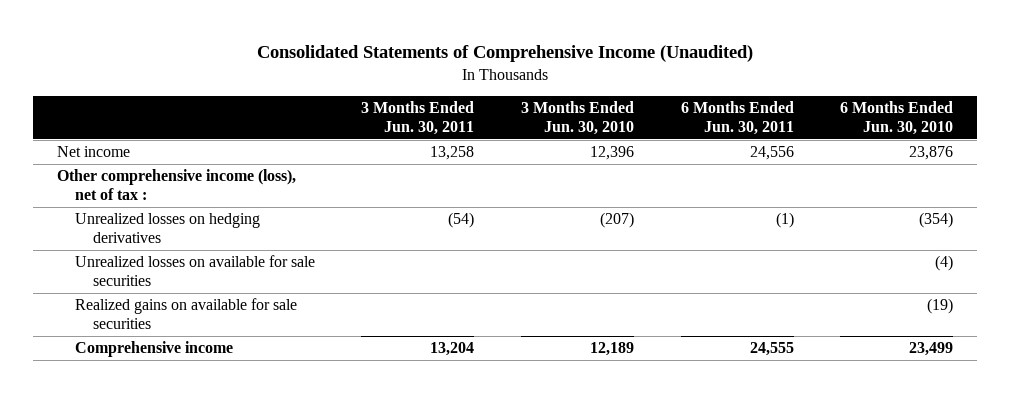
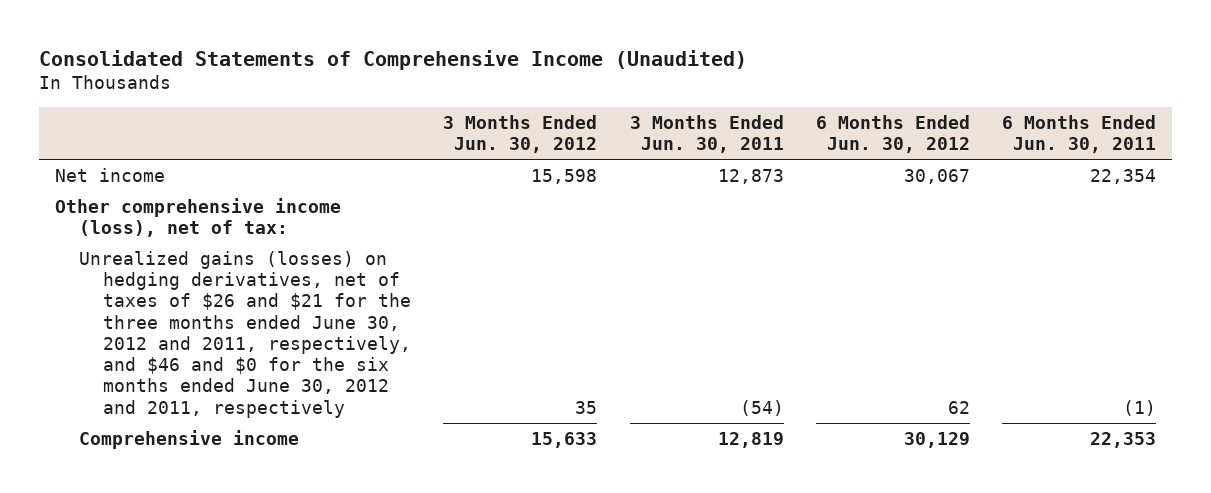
[520,101,634,135] 3 Months Ended Jun. 30, 2010 -> none
[840,101,954,135] 6 Months Ended Jun. 30, 2010 -> none
none -> [443,114,598,154] 3 Months Ended Jun. 30, 2012
none -> [816,114,971,154] 6 Months Ended Jun. 30, 2012
[74,255,315,286] Unrealized losses on available for sale securities -> none
[74,298,297,329] Realized gains on available for sale securities -> none
[430,146,475,161] 13,258 -> [717,169,784,185] 12,873
[749,146,794,161] 24,556 -> [1090,169,1157,185] 22,354
[56,169,296,200] Other comprehensive income (loss), net of tax : -> [54,198,341,238] Other comprehensive income (loss), net of tax:
[74,213,260,243] Unrealized losses on hedging derivatives -> [78,251,412,418] Unrealized gains (losses) on hedging derivatives, net of taxes of $26 and $21 for the three months ended June 30, 2012 and 2011, respectively, and $46 and $0 for the six months ended June 30, 2012 and 2011, respectively
[430,342,475,357] 13,204 -> [717,432,784,449] 12,819
[749,342,794,357] 24,555 -> [1090,432,1157,449] 22,353

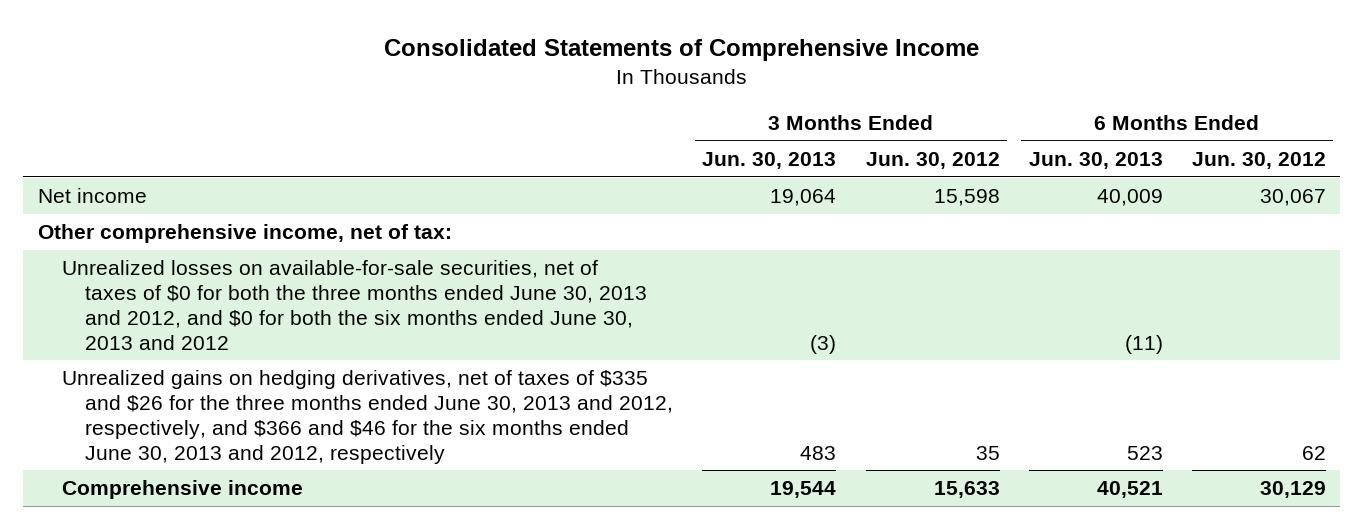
[38,49,747,70] Consolidated Statements of Comprehensive Income (Unaudited) -> [383,38,979,61] Consolidated Statements of Comprehensive Income
[629,114,784,154] 3 Months Ended Jun. 30, 2011 -> none
[1002,114,1157,154] 6 Months Ended Jun. 30, 2011 -> none
none -> [702,151,837,169] Jun. 30, 2013
none -> [1028,151,1163,169] Jun. 30, 2013
[54,198,341,238] Other comprehensive income (loss), net of tax: -> [37,224,452,244] Other comprehensive income, net of tax:
none -> [61,260,648,350] Unrealized losses on available-for-sale securities, net of taxes of $0 for both the three months ended June 30, 2013 and 2012, and $0 for both the six months ended June 30, 2013 and 2012
[78,251,412,418] Unrealized gains (losses) on hedging derivatives, net of taxes of $26 and $21 for the three months ended June 30, 2012 and 2011, respectively, and $46 and $0 for the six months ended June 30, 2012 and 2011, respectively -> [61,370,674,464] Unrealized gains on hedging derivatives, net of taxes of $335 and $26 for the three months ended June 30, 2013 and 2012, respectively, and $366 and $46 for the six months ended June 30, 2013 and 2012, respectively

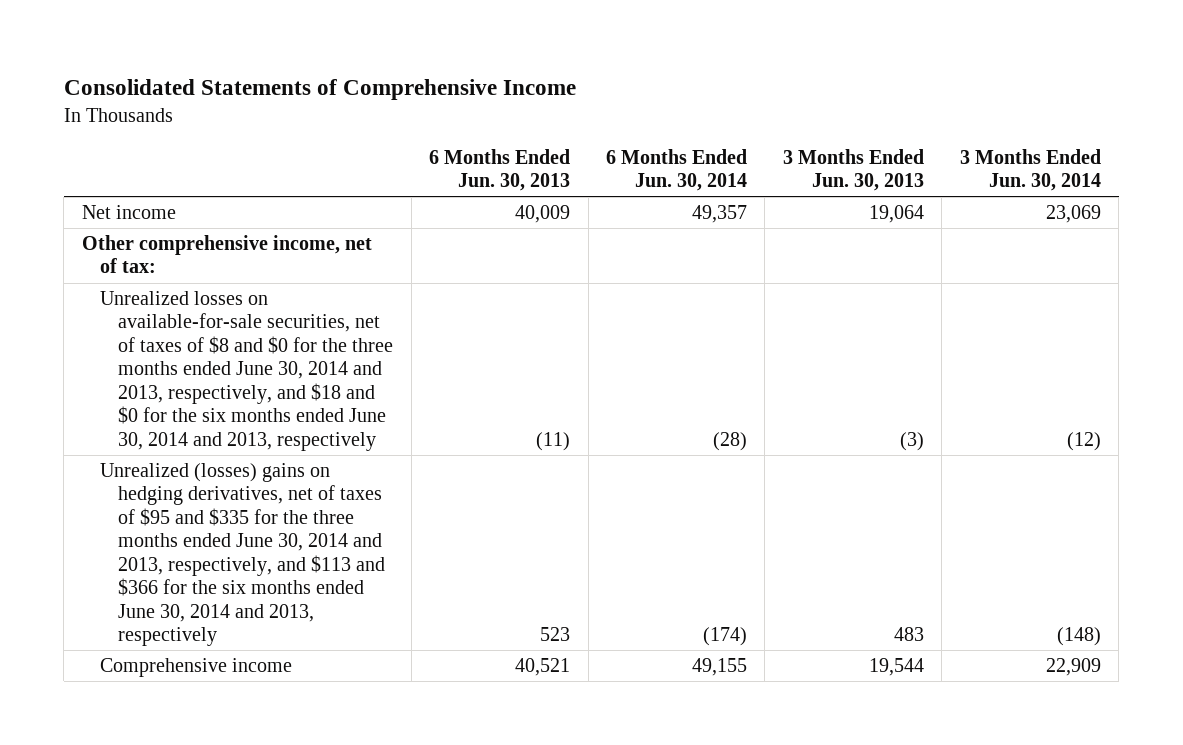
[865,151,1000,169] Jun. 30, 2012 -> none
[1191,151,1326,169] Jun. 30, 2012 -> none
none -> [606,148,748,192] 6 Months Ended Jun. 30, 2014
none -> [959,148,1101,192] 3 Months Ended Jun. 30, 2014
[61,260,648,350] Unrealized losses on available-for-sale securities, net of taxes of $0 for both the three months ended June 30, 2013 and 2012, and $0 for both the six months ended June 30, 2013 and 2012 -> [99,291,394,451] Unrealized losses on available-for-sale securities, net of taxes of $8 and $0 for the three months ended June 30, 2014 and 2013, respectively, and $18 and $0 for the six months ended June 30, 2014 and 2013, respectively
[61,370,674,464] Unrealized gains on hedging derivatives, net of taxes of $335 and $26 for the three months ended June 30, 2013 and 2012, respectively, and $366 and $46 for the six months ended June 30, 2013 and 2012, respectively -> [99,463,386,647] Unrealized (losses) gains on hedging derivatives, net of taxes of $95 and $335 for the three months ended June 30, 2014 and 2013, respectively, and $113 and $366 for the six months ended June 30, 2014 and 2013, respectively

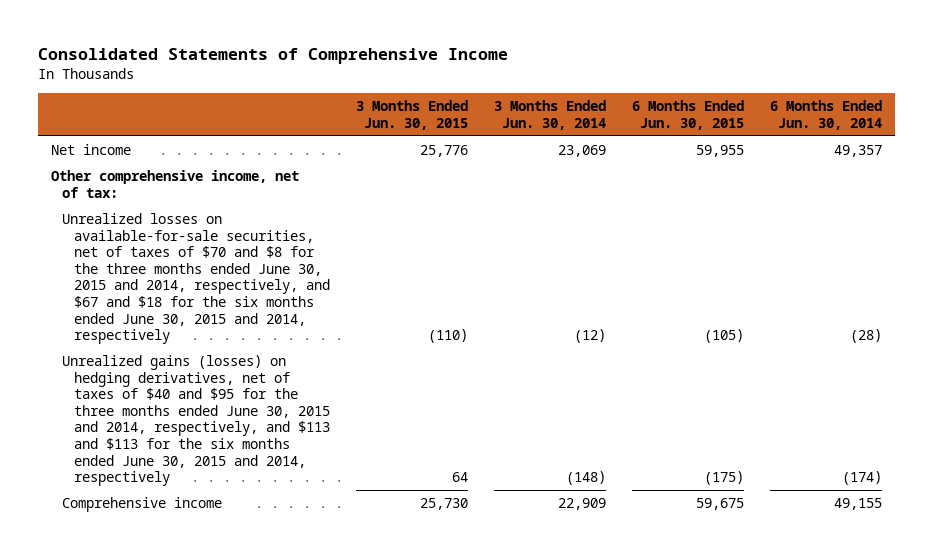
[429,148,571,192] 6 Months Ended Jun. 30, 2013 -> none
[782,148,924,192] 3 Months Ended Jun. 30, 2013 -> none
none -> [355,100,468,130] 3 Months Ended Jun. 30, 2015
none -> [632,100,745,130] 6 Months Ended Jun. 30, 2015
[99,291,394,451] Unrealized losses on available-for-sale securities, net of taxes of $8 and $0 for the three months ended June 30, 2014 and 2013, respectively, and $18 and $0 for the six months ended June 30, 2014 and 2013, respectively -> [62,213,330,345] Unrealized losses on available-for-sale securities, net of taxes of $70 and $8 for the three months ended June 30, 2015 and 2014, respectively, and $67 and $18 for the six months ended June 30, 2015 and 2014, respectively
[99,463,386,647] Unrealized (losses) gains on hedging derivatives, net of taxes of $95 and $335 for the three months ended June 30, 2014 and 2013, respectively, and $113 and $366 for the six months ended June 30, 2014 and 2013, respectively -> [62,355,330,487] Unrealized gains (losses) on hedging derivatives, net of taxes of $40 and $95 for the three months ended June 30, 2015 and 2014, respectively, and $113 and $113 for the six months ended June 30, 2015 and 2014, respectively

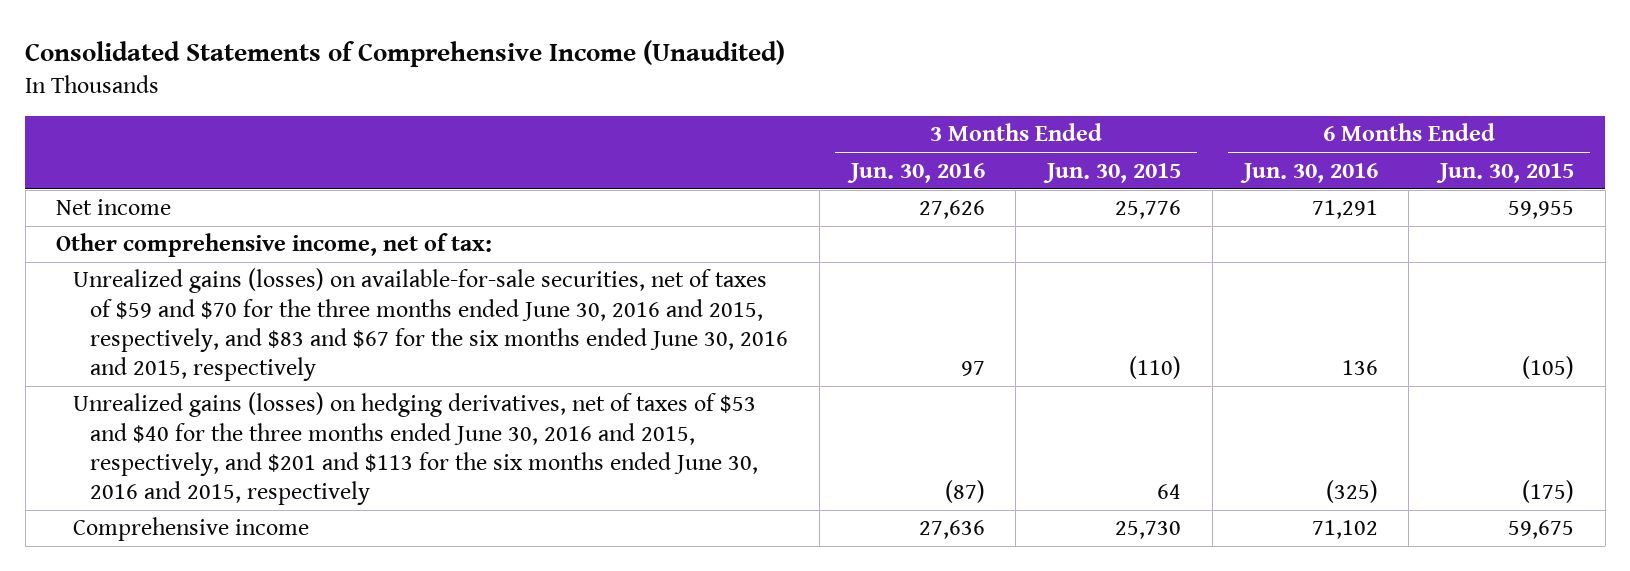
[37,47,508,64] Consolidated Statements of Comprehensive Income -> [25,40,786,68] Consolidated Statements of Comprehensive Income (Unaudited)
[494,100,607,130] 3 Months Ended Jun. 30, 2014 -> none
[770,100,883,130] 6 Months Ended Jun. 30, 2014 -> none
none -> [846,162,985,183] Jun. 30, 2016
none -> [1239,162,1378,183] Jun. 30, 2016
[62,213,330,345] Unrealized losses on available-for-sale securities, net of taxes of $70 and $8 for the three months ended June 30, 2015 and 2014, respectively, and $67 and $18 for the six months ended June 30, 2015 and 2014, respectively -> [73,268,789,381] Unrealized gains (losses) on available-for-sale securities, net of taxes of $59 and $70 for the three months ended June 30, 2016 and 2015, respectively, and $83 and $67 for the six months ended June 30, 2016 and 2015, respectively
[62,355,330,487] Unrealized gains (losses) on hedging derivatives, net of taxes of $40 and $95 for the three months ended June 30, 2015 and 2014, respectively, and $113 and $113 for the six months ended June 30, 2015 and 2014, respectively -> [73,392,759,505] Unrealized gains (losses) on hedging derivatives, net of taxes of $53 and $40 for the three months ended June 30, 2016 and 2015, respectively, and $201 and $113 for the six months ended June 30, 2016 and 2015, respectively

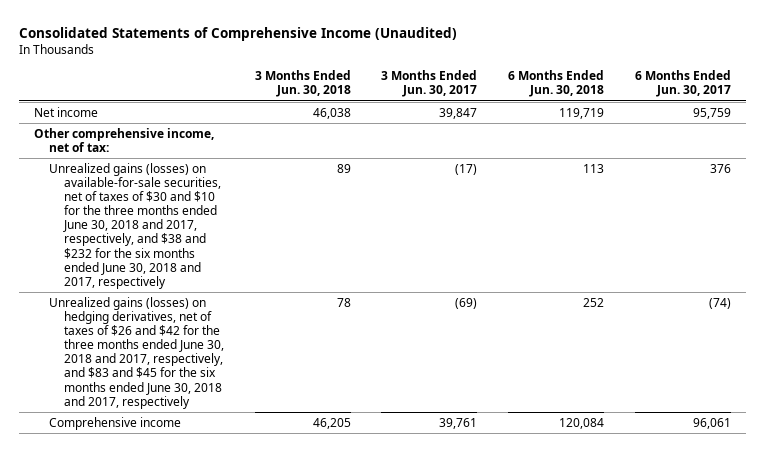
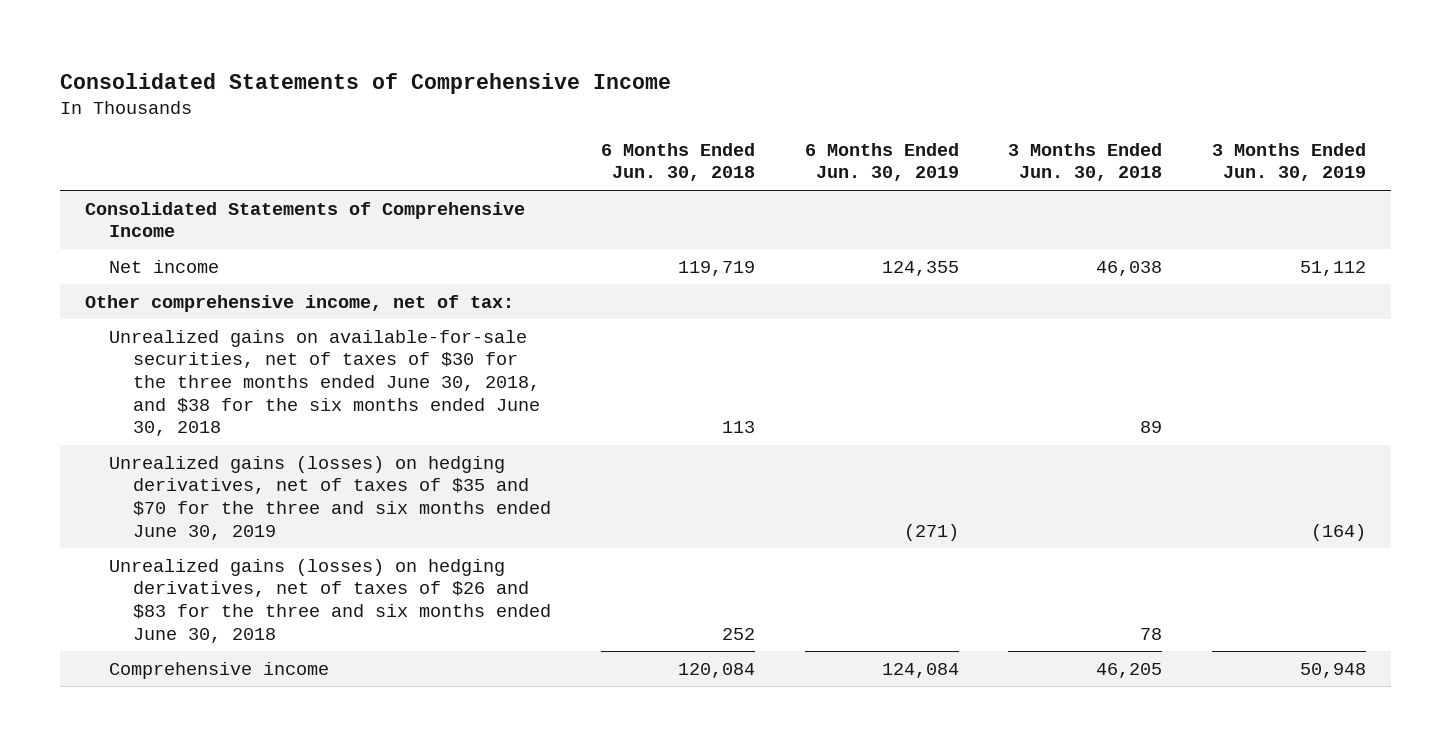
[19,26,458,41] Consolidated Statements of Comprehensive Income (Unaudited) -> [59,72,671,94] Consolidated Statements of Comprehensive Income
[381,70,478,98] 3 Months Ended Jun. 30, 2017 -> none
[634,70,731,98] 6 Months Ended Jun. 30, 2017 -> none
none -> [804,142,959,182] 6 Months Ended Jun. 30, 2019
none -> [1211,142,1366,182] 3 Months Ended Jun. 30, 2019
none -> [84,201,525,238] Consolidated Statements of Comprehensive Income
[49,162,222,289] Unrealized gains (losses) on available-for-sale securities, net of taxes of $30 and $10 for the three months ended June 30, 2018 and 2017, respectively, and $38 and $232 for the six months ended June 30, 2018 and 2017, respectively -> [109,329,541,437] Unrealized gains on available-for-sale securities, net of taxes of $30 for the three months ended June 30, 2018, and $38 for the six months ended June 30, 2018
none -> [109,455,552,540] Unrealized gains (losses) on hedging derivatives, net of taxes of $35 and $70 for the three and six months ended June 30, 2019
[49,296,225,409] Unrealized gains (losses) on hedging derivatives, net of taxes of $26 and $42 for the three months ended June 30, 2018 and 2017, respectively, and $83 and $45 for the six months ended June 30, 2018 and 2017, respectively -> [109,558,552,643] Unrealized gains (losses) on hedging derivatives, net of taxes of $26 and $83 for the three and six months ended June 30, 2018

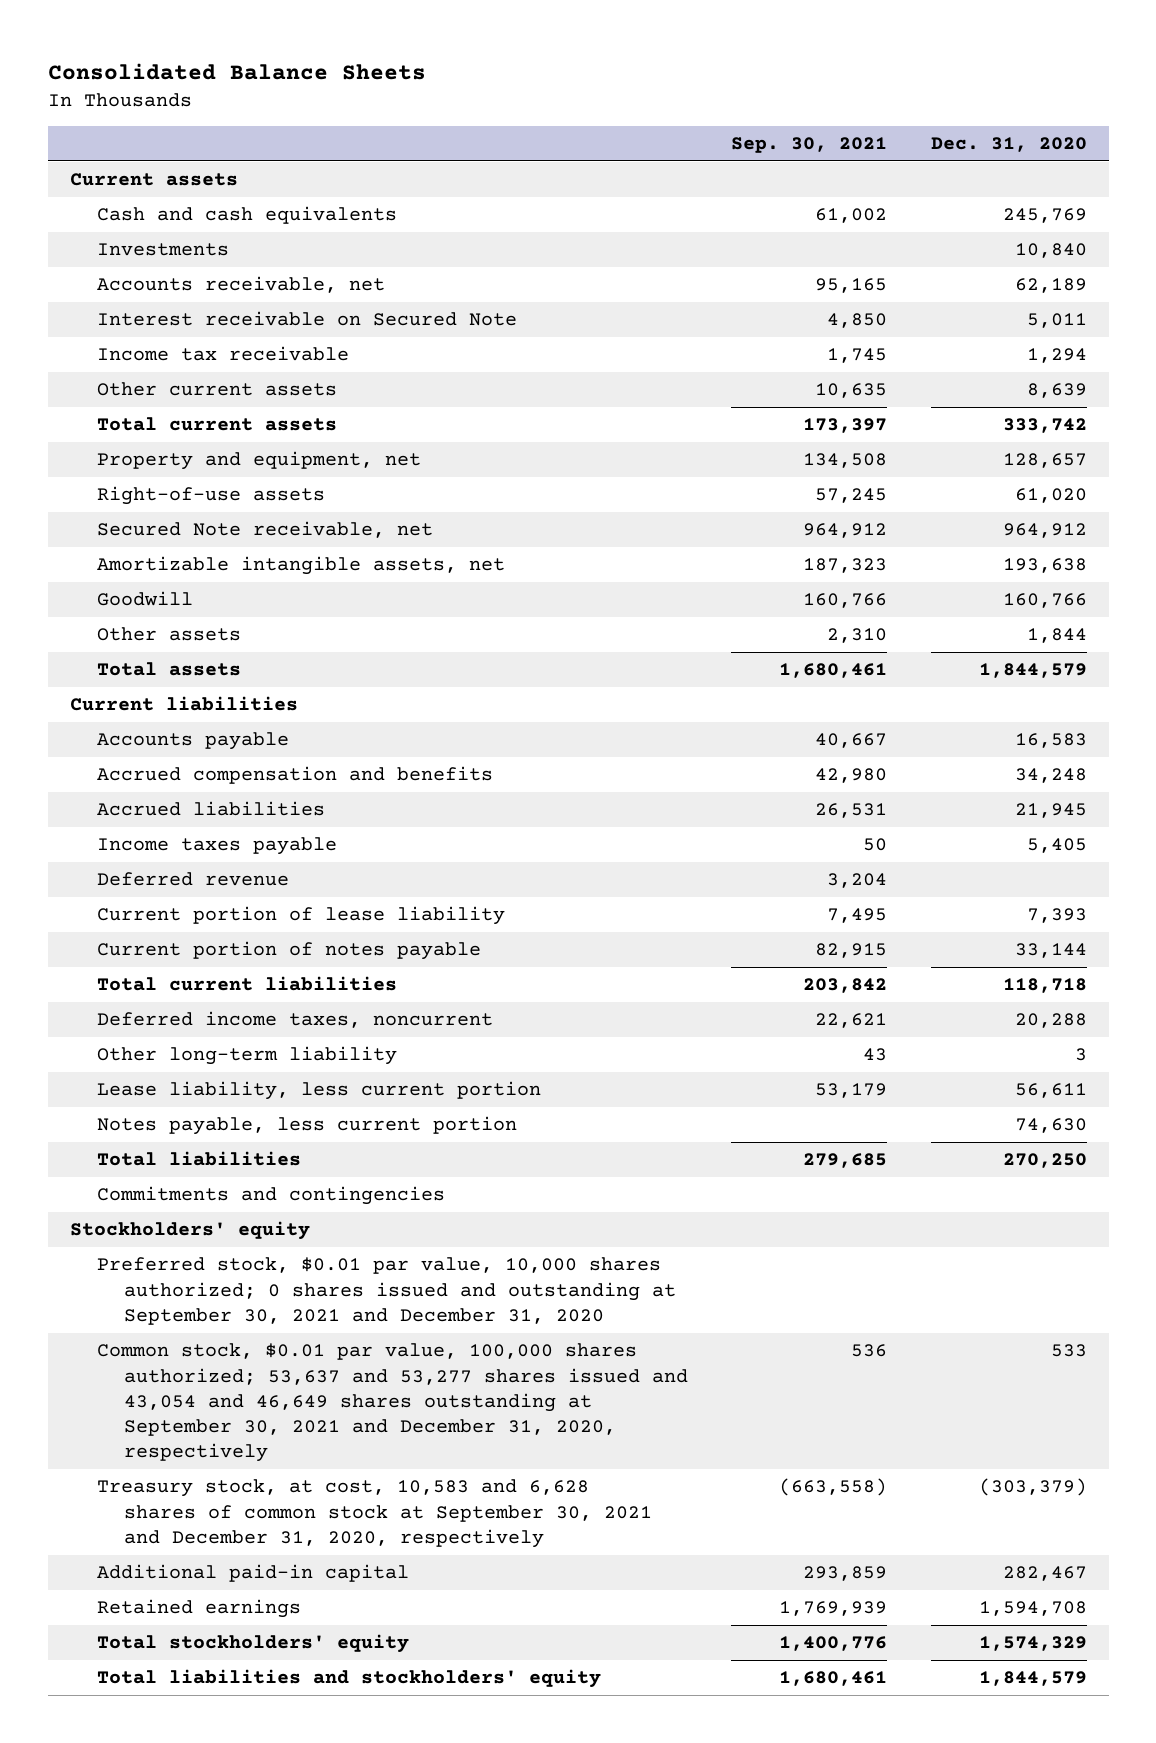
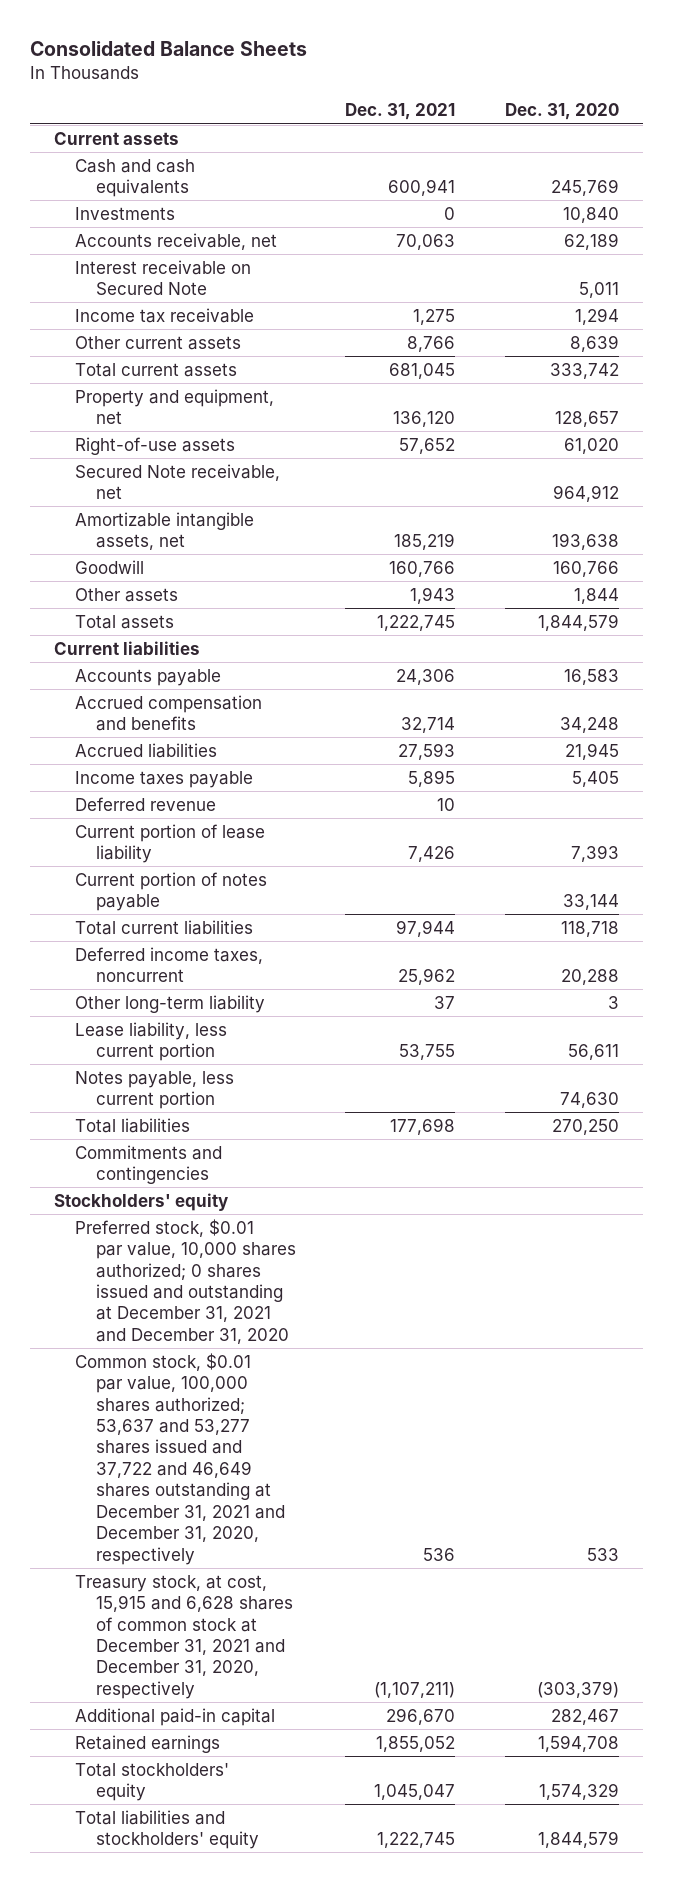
[731,137,888,154] Sep. 30, 2021 -> none
none -> [345,103,456,121] Dec. 31, 2021
[96,1257,676,1325] Preferred stock, $0.01 par value, 10,000 shares authorized; 0 shares issued and outstanding at September 30, 2021 and December 31, 2020 -> [75,1218,297,1344] Preferred stock, $0.01 par value, 10,000 shares authorized; 0 shares issued and outstanding at December 31, 2021 and December 31, 2020
[96,1343,688,1463] Common stock, $0.01 par value, 100,000 shares authorized; 53,637 and 53,277 shares issued and 43,054 and 46,649 shares outstanding at September 30, 2021 and December 31, 2020, respectively -> [75,1352,286,1565] Common stock, $0.01 par value, 100,000 shares authorized; 53,637 and 53,277 shares issued and 37,722 and 46,649 shares outstanding at December 31, 2021 and December 31, 2020, respectively
[96,1479,652,1548] Treasury stock, at cost, 10,583 and 6,628 shares of common stock at September 30, 2021 and December 31, 2020, respectively -> [75,1574,294,1699] Treasury stock, at cost, 15,915 and 6,628 shares of common stock at December 31, 2021 and December 31, 2020, respectively

